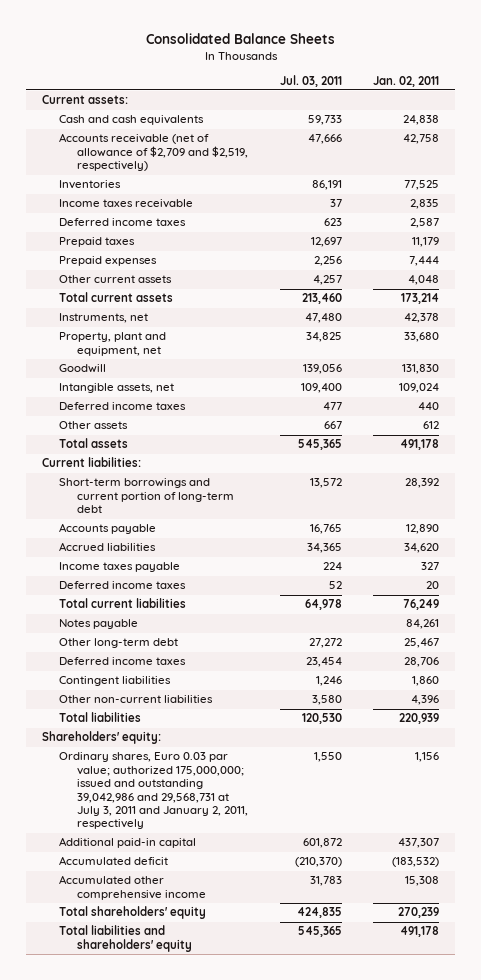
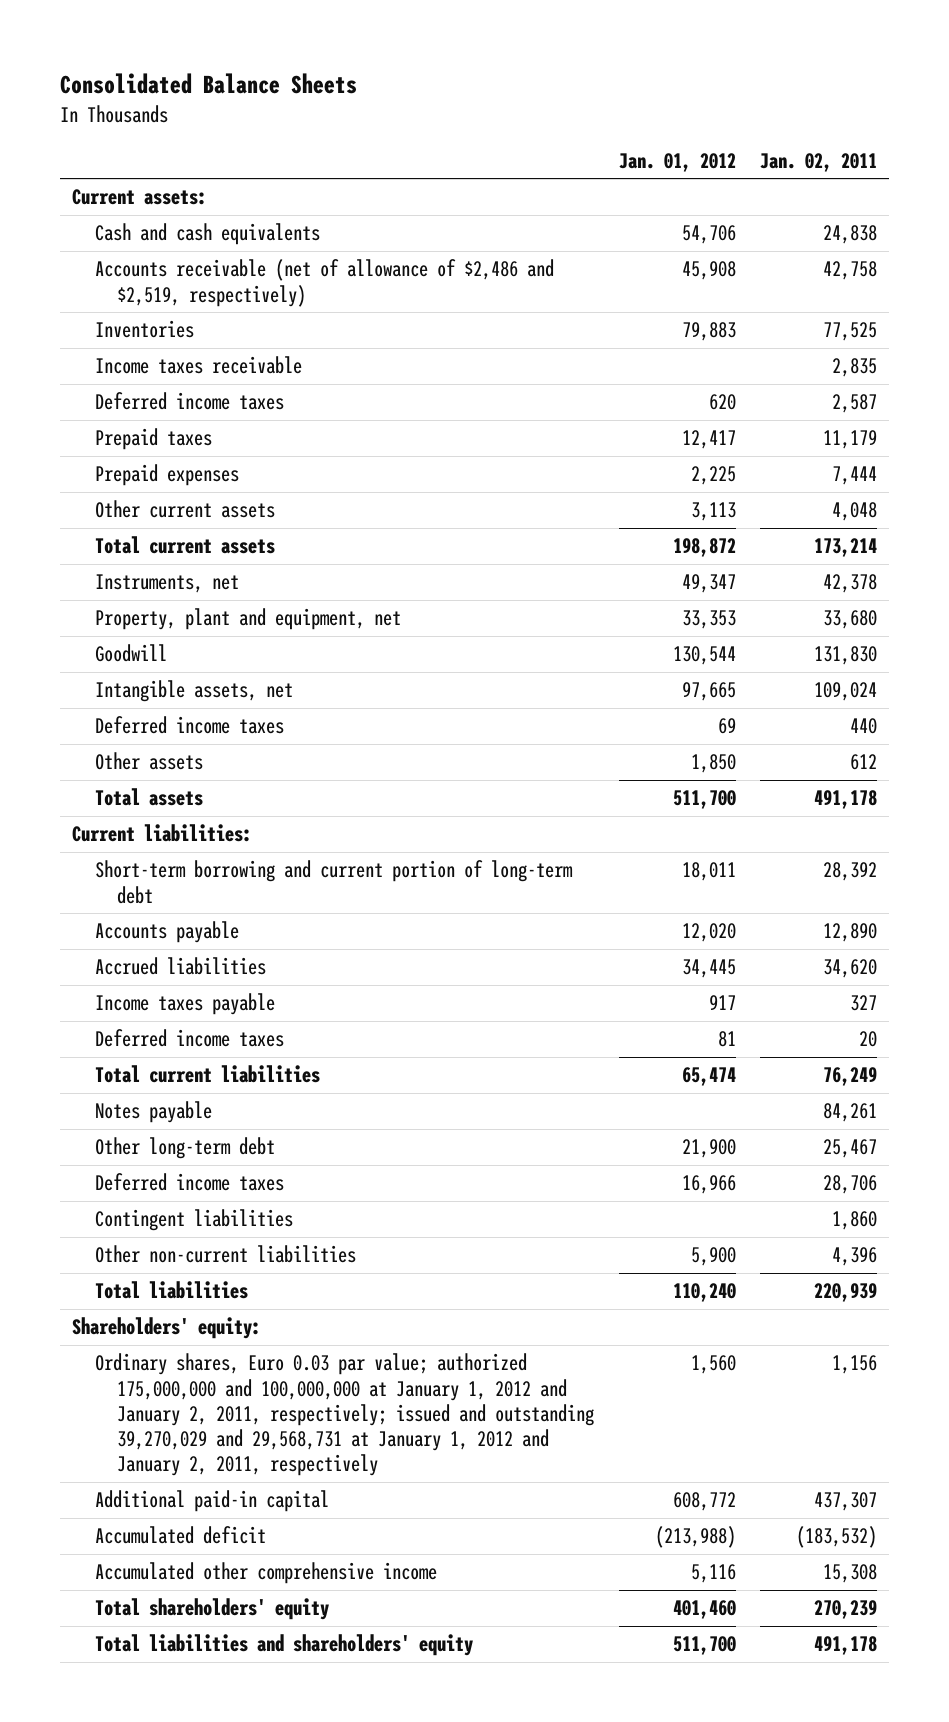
[279,74,342,87] Jul. 03, 2011 -> none
none -> [618,153,736,173] Jan. 01, 2012
[59,133,249,172] Accounts receivable (net of allowance of $2,709 and $2,519, respectively) -> [94,259,554,307] Accounts receivable (net of allowance of $2,486 and $2,519, respectively)
[59,478,235,514] Short-term borrowings and current portion of long-term debt -> [94,860,573,904] Short-term borrowing and current portion of long-term debt
[59,752,249,830] Ordinary shares, Euro 0.03 par value; authorized 175,000,000; issued and outstanding 39,042,986 and 29,568,731 at July 3, 2011 and January 2, 2011, respectively -> [94,1353,595,1477] Ordinary shares, Euro 0.03 par value; authorized 175,000,000 and 100,000,000 at January 1, 2012 and January 2, 2011, respectively; issued and outstanding 39,270,029 and 29,568,731 at January 1, 2012 and January 2, 2011, respectively

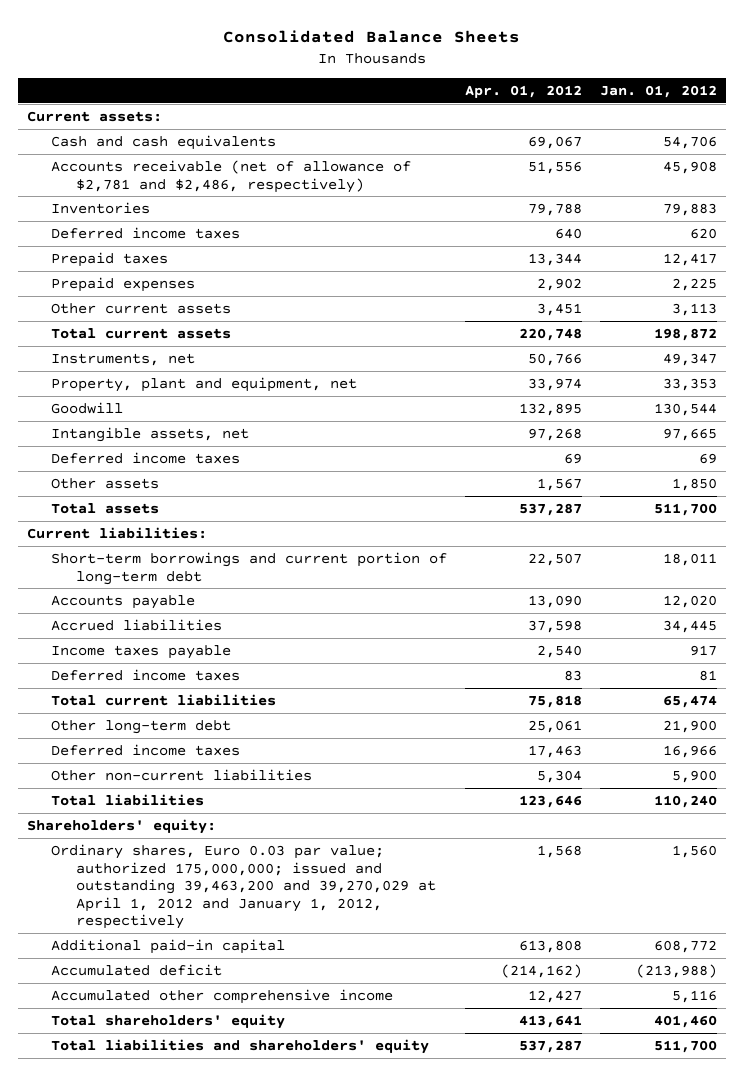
[760,153,878,173] Jan. 02, 2011 -> none
none -> [465,84,583,98] Apr. 01, 2012
[94,259,554,307] Accounts receivable (net of allowance of $2,486 and $2,519, respectively) -> [51,159,412,193] Accounts receivable (net of allowance of $2,781 and $2,486, respectively)
[94,356,302,375] Income taxes receivable -> none
[94,860,573,904] Short-term borrowing and current portion of long-term debt -> [51,551,448,585] Short-term borrowings and current portion of long-term debt
[94,1101,212,1124] Notes payable -> none
[94,1209,293,1232] Contingent liabilities -> none
[94,1353,595,1477] Ordinary shares, Euro 0.03 par value; authorized 175,000,000 and 100,000,000 at January 1, 2012 and January 2, 2011, respectively; issued and outstanding 39,270,029 and 29,568,731 at January 1, 2012 and January 2, 2011, respectively -> [51,843,436,930] Ordinary shares, Euro 0.03 par value; authorized 175,000,000; issued and outstanding 39,463,200 and 39,270,029 at April 1, 2012 and January 1, 2012, respectively

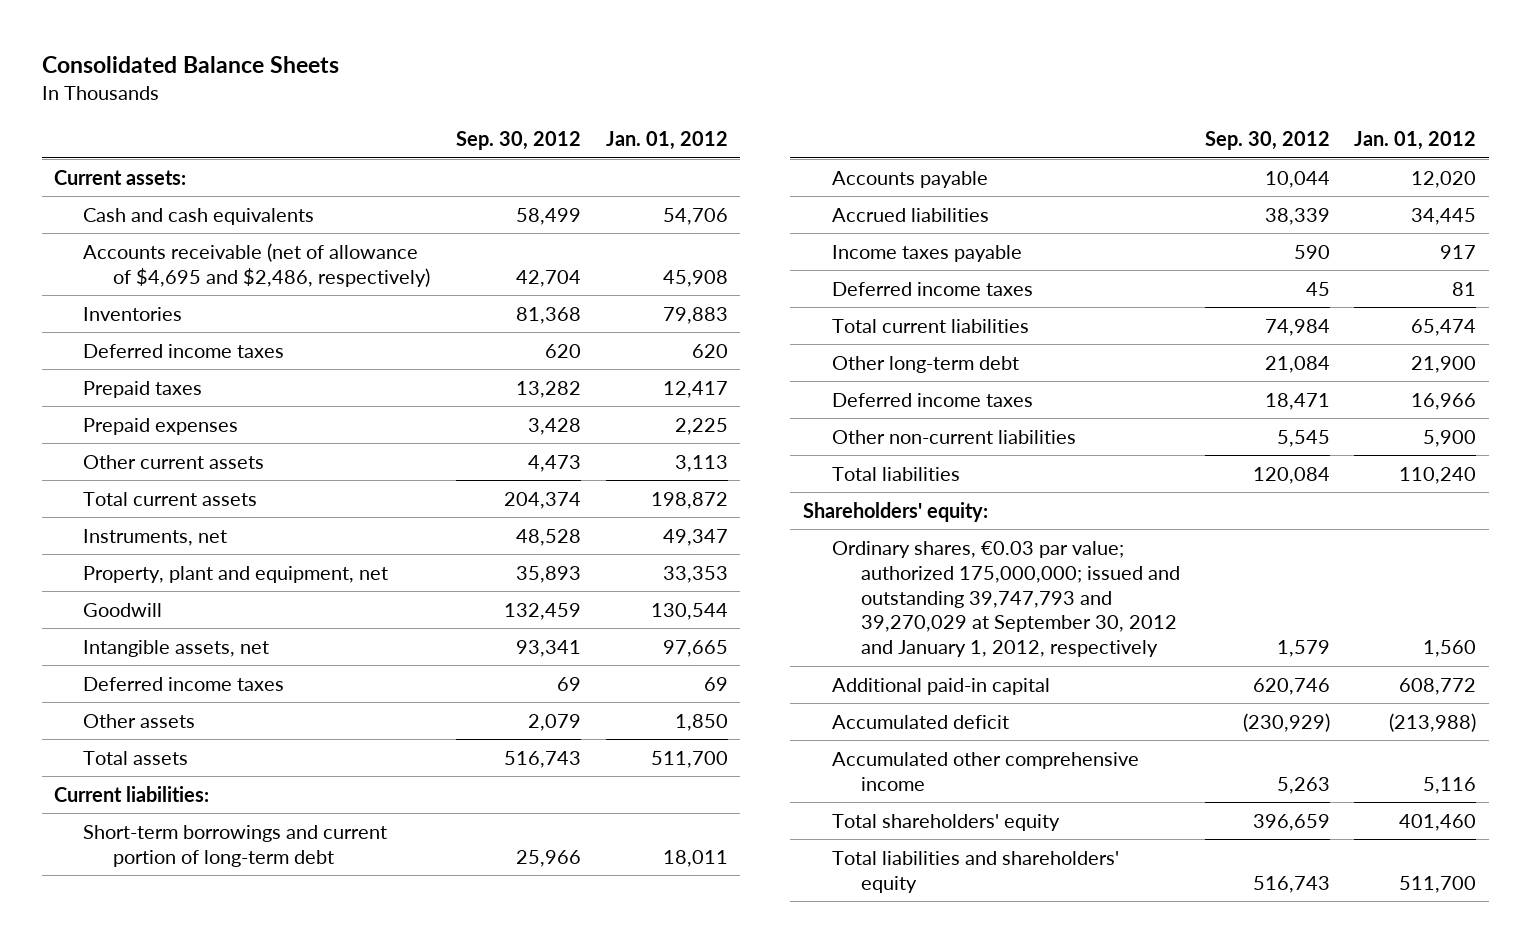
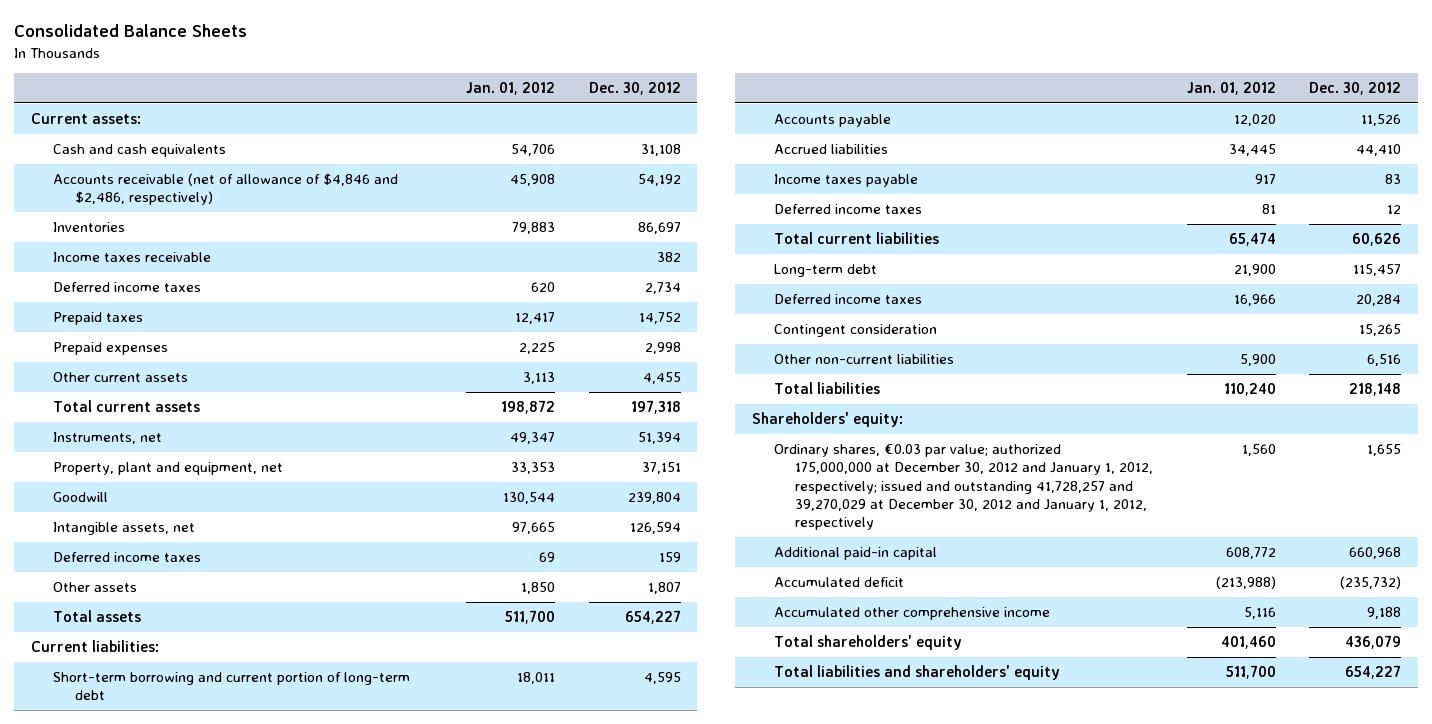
[456,131,582,151] Sep. 30, 2012 -> none
none -> [588,81,681,95] Dec. 30, 2012
[83,242,430,287] Accounts receivable (net of allowance of $4,695 and $2,486, respectively) -> [52,173,398,206] Accounts receivable (net of allowance of $4,846 and $2,486, respectively)
none -> [52,252,211,263] Income taxes receivable
[83,824,388,867] Short-term borrowings and current portion of long-term debt -> [52,672,410,701] Short-term borrowing and current portion of long-term debt
[831,355,1019,373] Other long-term debt -> [773,264,877,278] Long-term debt
none -> [773,324,937,338] Contingent consideration
[831,540,1181,658] Ordinary shares, €0.03 par value; authorized 175,000,000; issued and outstanding 39,747,793 and 39,270,029 at September 30, 2012 and January 1, 2012, respectively -> [773,444,1154,531] Ordinary shares, €0.03 par value; authorized 175,000,000 at December 30, 2012 and January 1, 2012, respectively; issued and outstanding 41,728,257 and 39,270,029 at December 30, 2012 and January 1, 2012, respectively

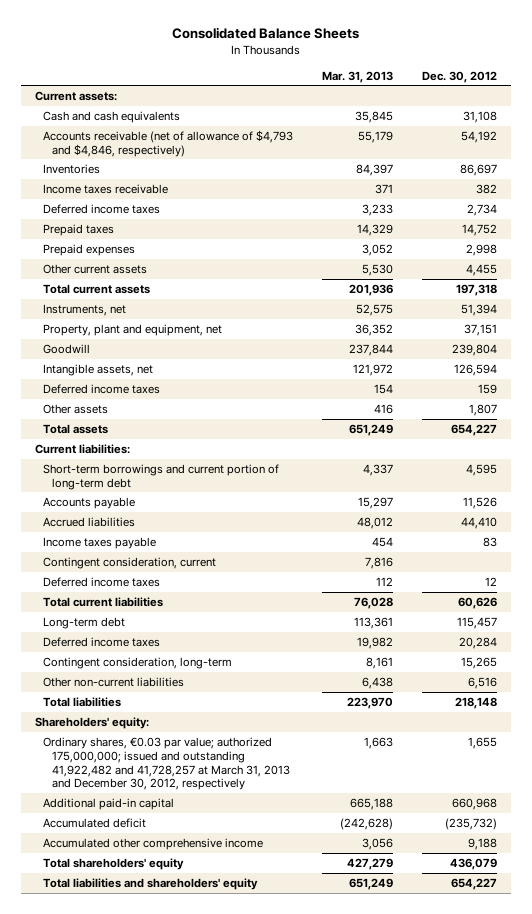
[466,81,556,95] Jan. 01, 2012 -> none
none -> [322,70,394,83] Mar. 31, 2013
[52,173,398,206] Accounts receivable (net of allowance of $4,846 and $2,486, respectively) -> [43,129,294,157] Accounts receivable (net of allowance of $4,793 and $4,846, respectively)
[52,672,410,701] Short-term borrowing and current portion of long-term debt -> [43,463,280,490] Short-term borrowings and current portion of long-term debt
none -> [43,556,217,569] Contingent consideration, current
[773,324,937,338] Contingent consideration -> [43,656,233,669] Contingent consideration, long-term
[773,444,1154,531] Ordinary shares, €0.03 par value; authorized 175,000,000 at December 30, 2012 and January 1, 2012, respectively; issued and outstanding 41,728,257 and 39,270,029 at December 30, 2012 and January 1, 2012, respectively -> [43,736,290,791] Ordinary shares, €0.03 par value; authorized 175,000,000; issued and outstanding 41,922,482 and 41,728,257 at March 31, 2013 and December 30, 2012, respectively

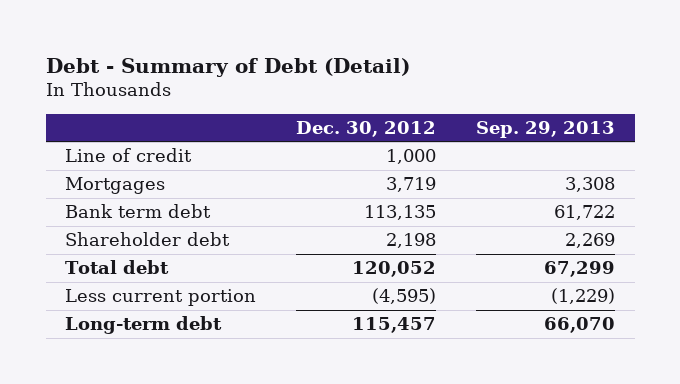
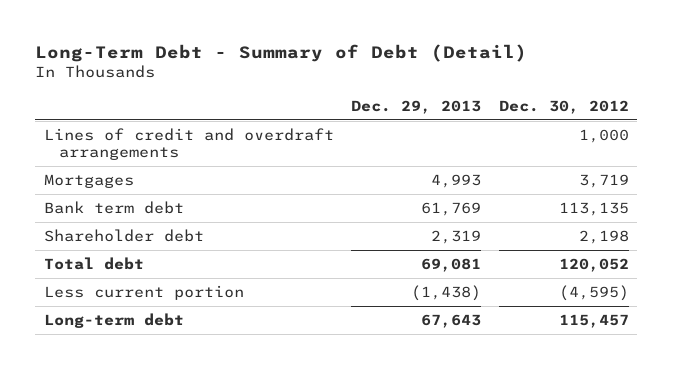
[45,57,410,77] Debt - Summary of Debt (Detail) -> [35,43,528,62] Long-Term Debt - Summary of Debt (Detail)
[475,121,615,139] Sep. 29, 2013 -> none
none -> [351,99,482,114] Dec. 29, 2013
[65,148,193,163] Line of credit -> [43,128,334,161] Lines of credit and overdraft arrangements

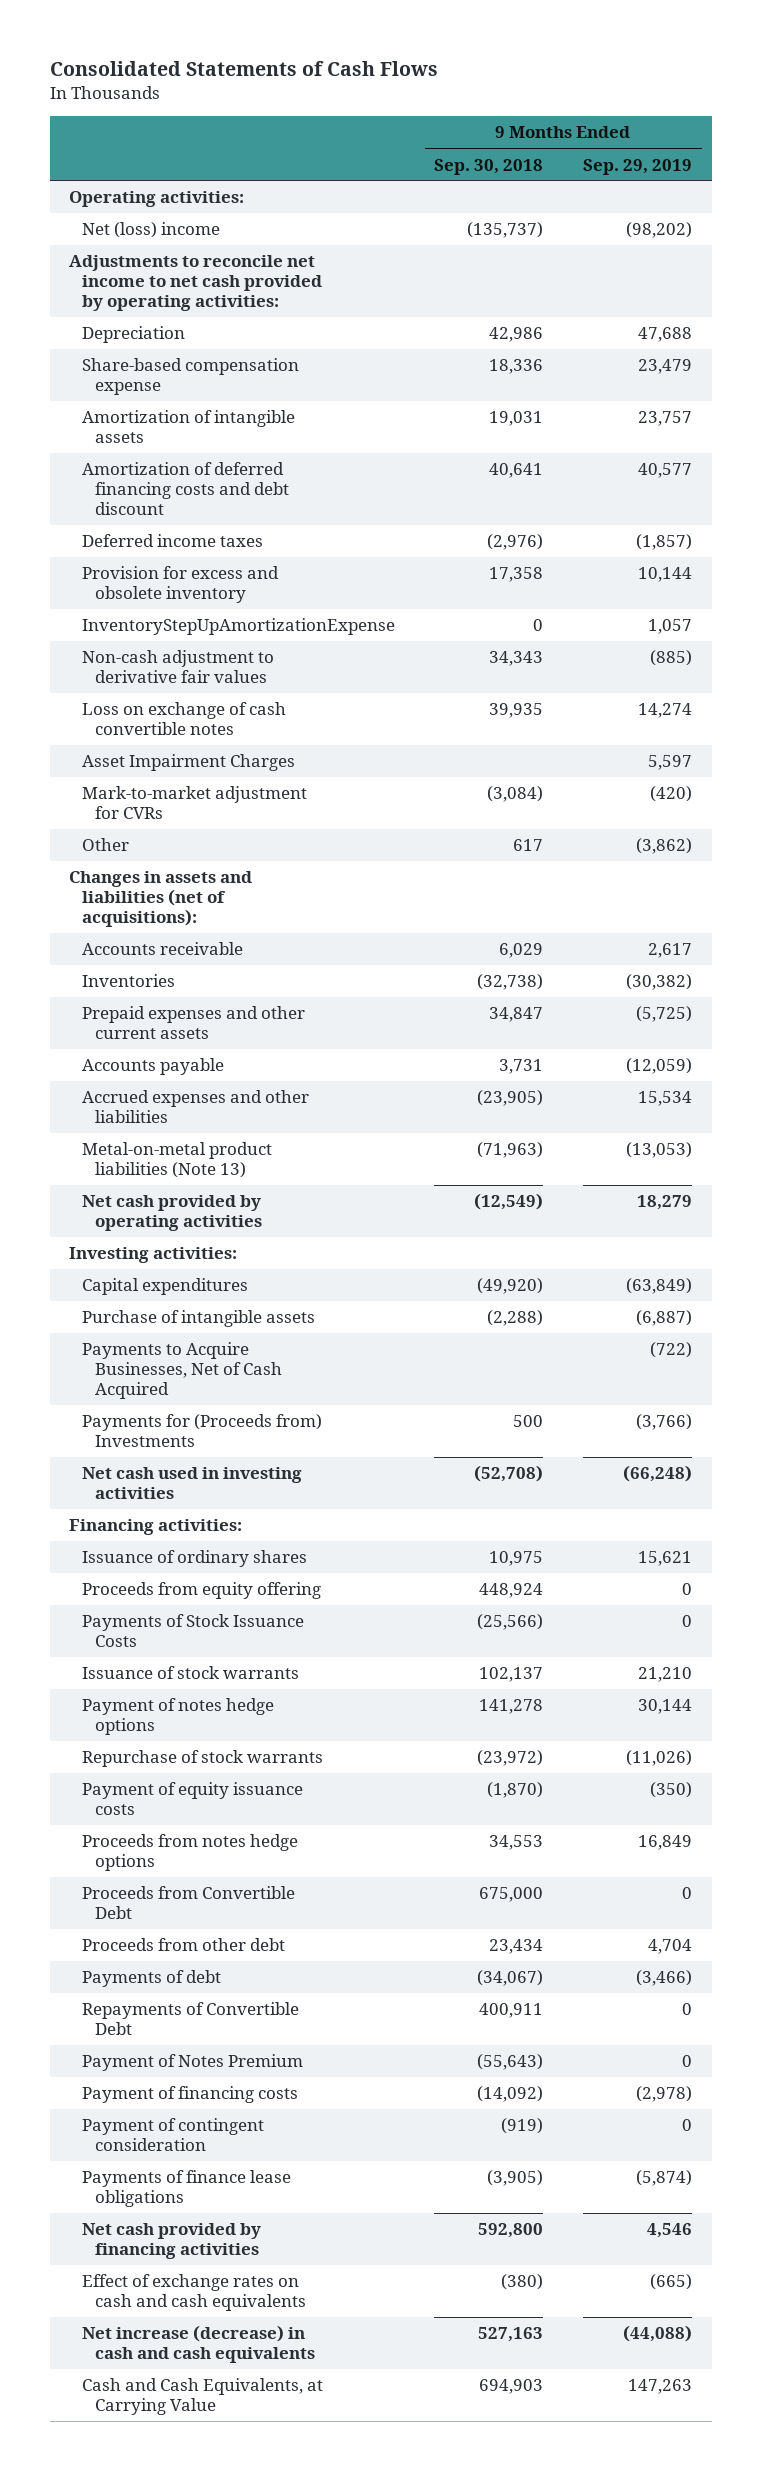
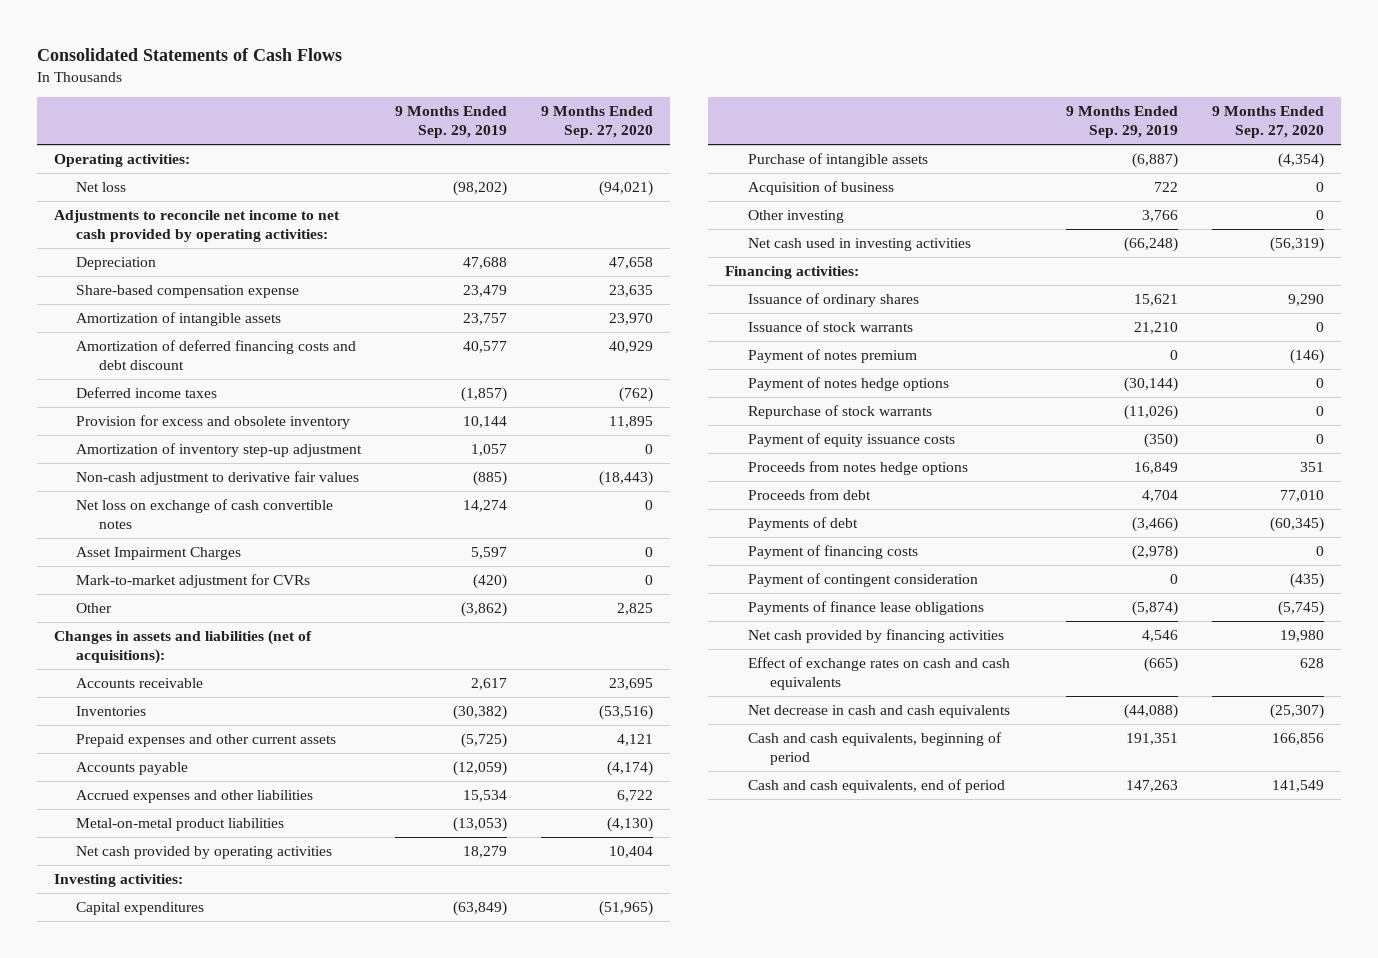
[434,158,544,175] Sep. 30, 2018 -> none
none -> [540,106,653,139] 9 Months Ended Sep. 27, 2020
[81,222,220,239] Net (loss) income -> [76,182,127,193] Net loss
[81,618,395,636] InventoryStepUpAmortizationExpense -> [76,443,363,458] Amortization of inventory step-up adjustment
[81,702,286,735] Loss on exchange of cash convertible notes -> [76,499,334,529] Net loss on exchange of cash convertible notes
[81,1142,272,1178] Metal-on-metal product liabilities (Note 13) -> [76,818,285,832] Metal-on-metal product liabilities
[81,1414,322,1447] Payments for (Proceeds from) Investments -> none
[81,1342,282,1399] Payments to Acquire Businesses, Net of Cash Acquired -> [747,181,894,196] Acquisition of business
[649,1342,692,1359] (722) -> [1154,182,1179,193] 722
none -> [747,210,844,224] Other investing
[81,1582,321,1600] Proceeds from equity offering -> none
[81,1614,304,1647] Payments of Stock Issuance Costs -> none
none -> [747,349,917,364] Payment of notes premium
[637,1699,692,1715] 30,144 -> [1124,377,1179,393] (30,144)
[81,1886,295,1919] Proceeds from Convertible Debt -> none
[81,1938,285,1952] Proceeds from other debt -> [747,489,871,501] Proceeds from debt
[81,2002,299,2035] Repayments of Convertible Debt -> none
[81,2054,303,2072] Payment of Notes Premium -> none
[81,2325,315,2363] Net increase (decrease) in cash and cash equivalents -> [747,705,1010,719] Net decrease in cash and cash equivalents
none -> [747,732,1002,765] Cash and cash equivalents, beginning of period
[81,2378,323,2415] Cash and Cash Equivalents, at Carrying Value -> [747,779,1005,794] Cash and cash equivalents, end of period

